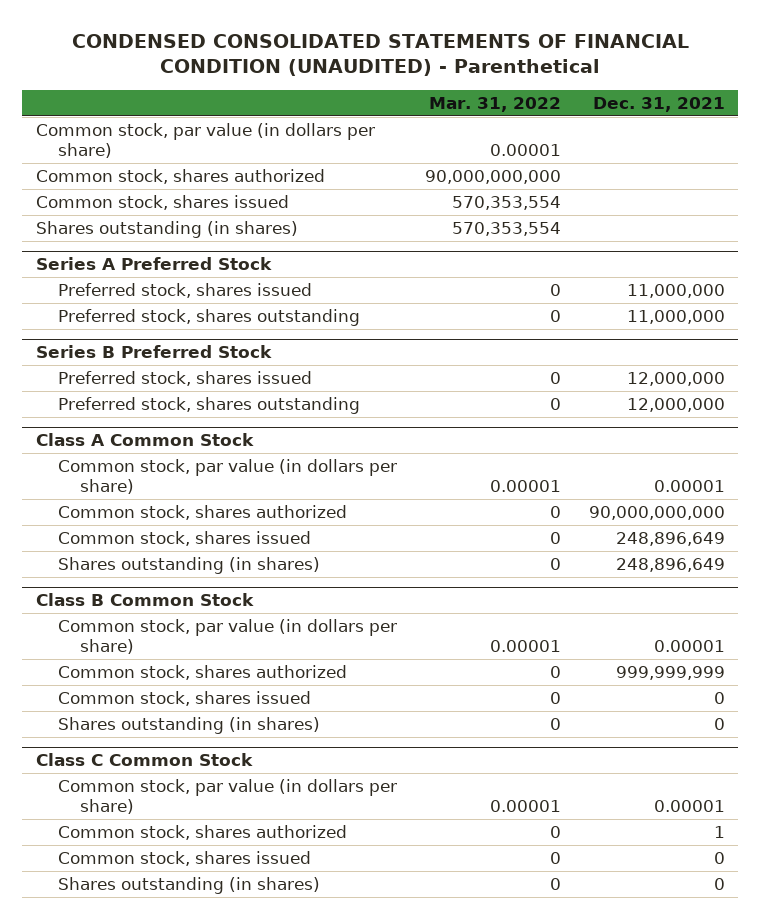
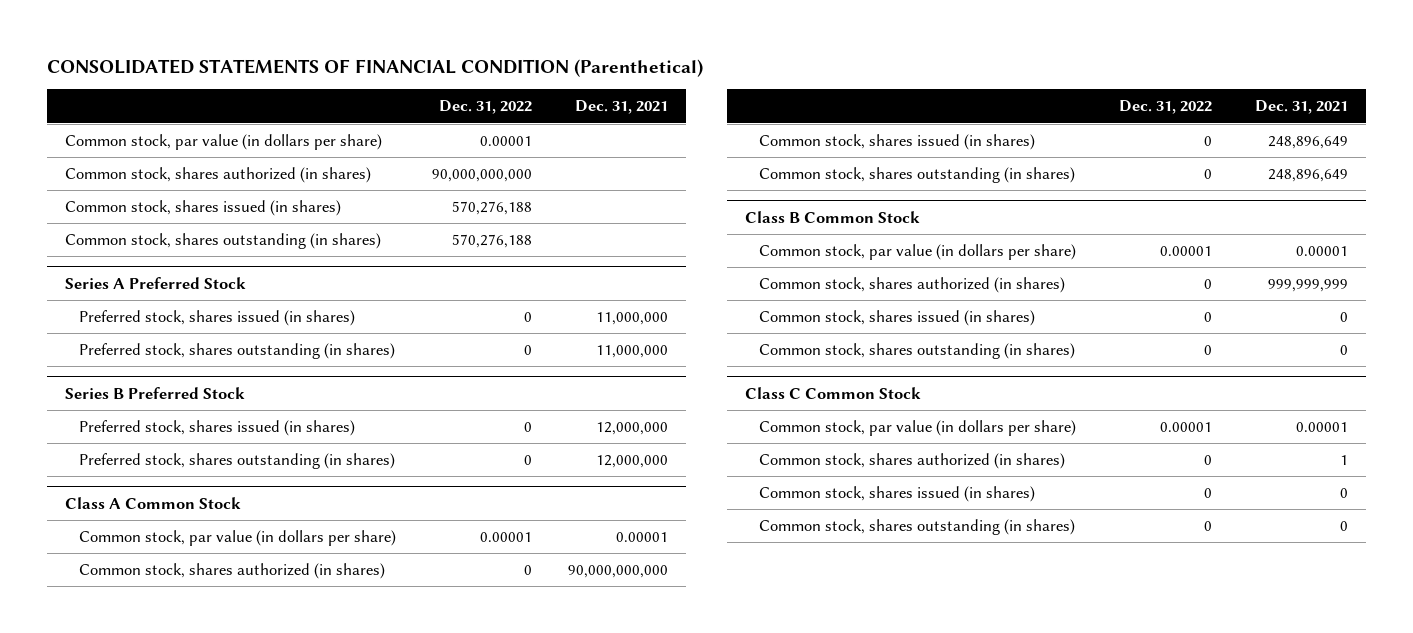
[72,33,690,77] CONDENSED CONSOLIDATED STATEMENTS OF FINANCIAL CONDITION (UNAUDITED) - Parenthetical -> [46,58,703,77] CONSOLIDATED STATEMENTS OF FINANCIAL CONDITION (Parenthetical)
[428,96,561,112] Mar. 31, 2022 -> none
none -> [438,100,532,115] Dec. 31, 2022
[36,169,326,185] Common stock, shares authorized -> [64,167,371,184] Common stock, shares authorized (in shares)
[36,195,290,211] Common stock, shares issued -> [64,200,341,217] Common stock, shares issued (in shares)
[36,221,299,239] Shares outstanding (in shares) -> [64,233,381,250] Common stock, shares outstanding (in shares)
[58,283,313,299] Preferred stock, shares issued -> [79,310,356,327] Preferred stock, shares issued (in shares)
[58,309,361,327] Preferred stock, shares outstanding -> [79,343,396,360] Preferred stock, shares outstanding (in shares)
[58,371,313,387] Preferred stock, shares issued -> [79,420,356,437] Preferred stock, shares issued (in shares)
[58,397,361,415] Preferred stock, shares outstanding -> [79,453,396,470] Preferred stock, shares outstanding (in shares)
[58,505,348,521] Common stock, shares authorized -> [79,563,386,580] Common stock, shares authorized (in shares)
[58,531,312,547] Common stock, shares issued -> [759,134,1036,151] Common stock, shares issued (in shares)
[58,557,321,575] Shares outstanding (in shares) -> [759,167,1076,184] Common stock, shares outstanding (in shares)
[58,665,348,681] Common stock, shares authorized -> [759,277,1066,294] Common stock, shares authorized (in shares)
[58,691,312,707] Common stock, shares issued -> [759,310,1036,327] Common stock, shares issued (in shares)
[58,717,321,735] Shares outstanding (in shares) -> [759,343,1076,360] Common stock, shares outstanding (in shares)
[58,825,348,841] Common stock, shares authorized -> [759,453,1066,470] Common stock, shares authorized (in shares)
[58,851,312,867] Common stock, shares issued -> [759,486,1036,503] Common stock, shares issued (in shares)
[58,877,321,895] Shares outstanding (in shares) -> [759,519,1076,536] Common stock, shares outstanding (in shares)

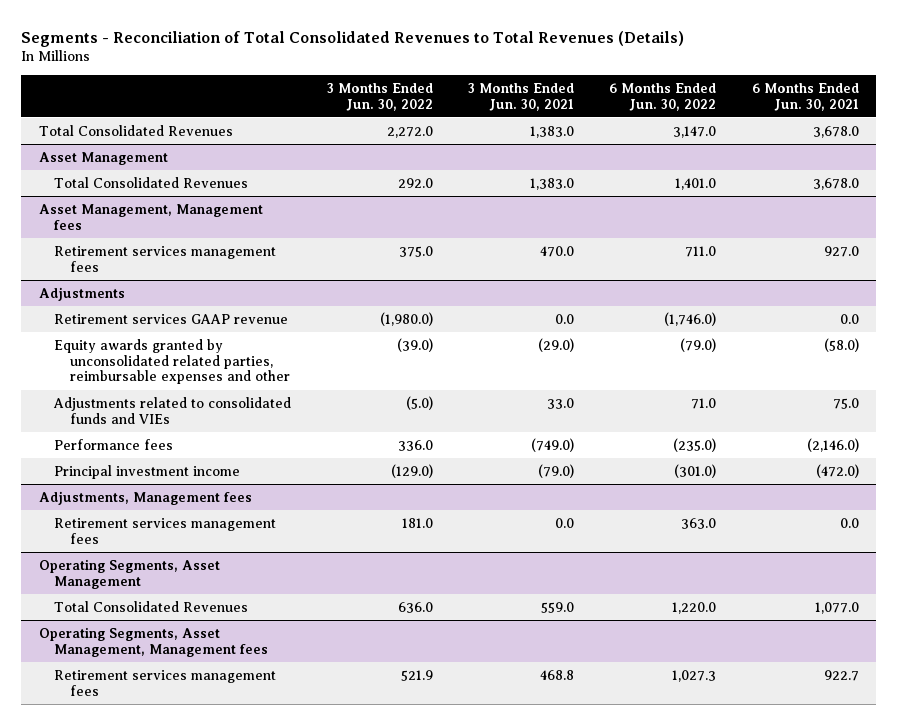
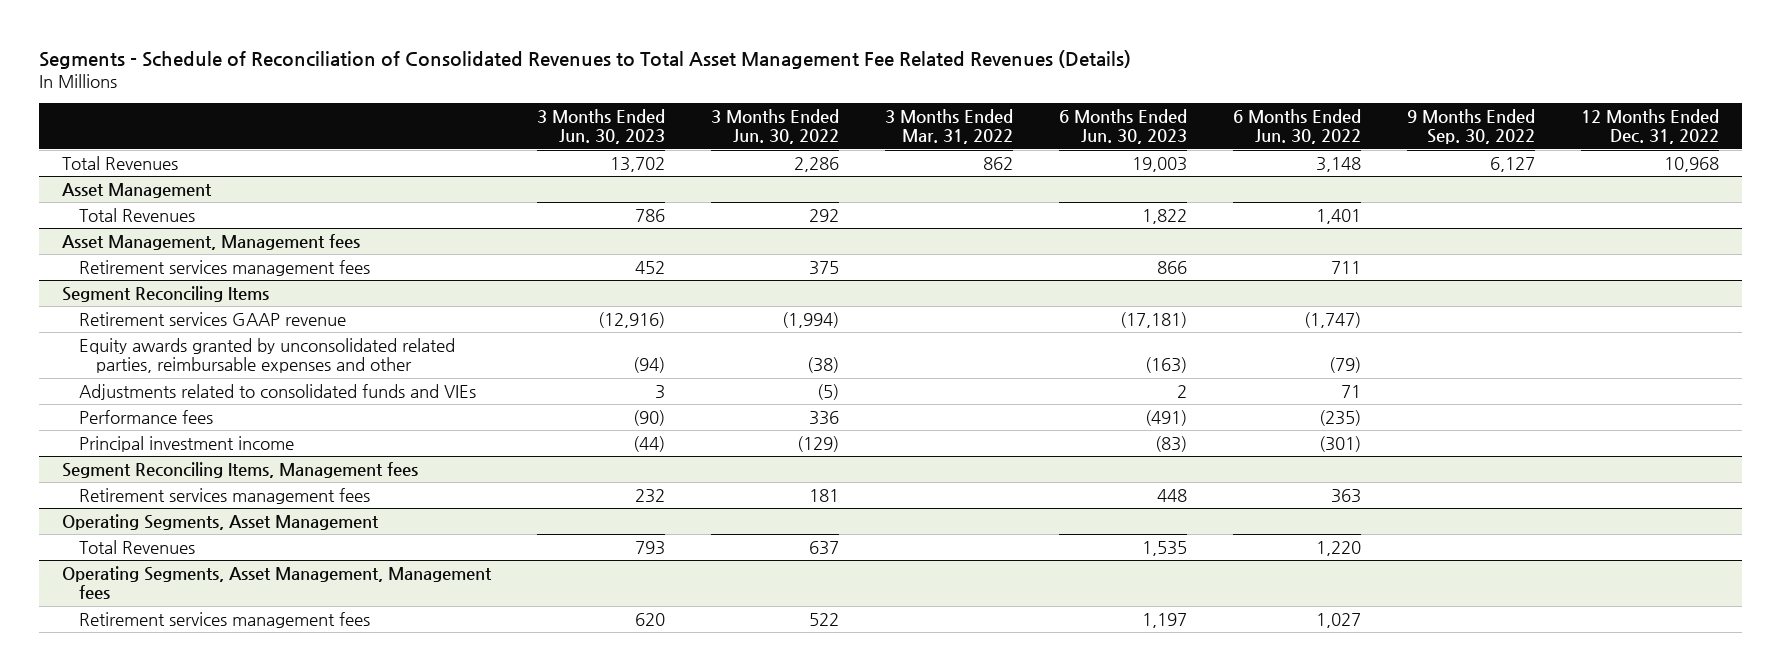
[21,30,685,47] Segments - Reconciliation of Total Consolidated Revenues to Total Revenues (Details) -> [39,49,1132,69] Segments - Schedule of Reconciliation of Consolidated Revenues to Total Asset Management Fee Related Revenues (Details)
[468,82,575,111] 3 Months Ended Jun. 30, 2021 -> none
[751,82,859,111] 6 Months Ended Jun. 30, 2021 -> none
none -> [537,108,666,145] 3 Months Ended Jun. 30, 2023
none -> [885,108,1014,145] 3 Months Ended Mar. 31, 2022
none -> [1059,108,1188,145] 6 Months Ended Jun. 30, 2023
none -> [1406,108,1535,145] 9 Months Ended Sep. 30, 2022
none -> [1580,108,1719,145] 12 Months Ended Dec. 31, 2022
[38,124,233,136] Total Consolidated Revenues -> [62,155,179,170] Total Revenues
[386,125,433,138] 2,272.0 -> [794,156,840,172] 2,286
[673,125,717,138] 3,147.0 -> [1315,156,1361,172] 3,148
[54,176,249,188] Total Consolidated Revenues -> [79,207,196,222] Total Revenues
[397,177,433,188] 292.0 -> [809,208,840,222] 292
[675,177,717,190] 1,401.0 -> [1315,208,1361,224] 1,401
[38,490,252,505] Adjustments, Management fees -> none
[398,245,433,257] 375.0 -> [809,260,840,275] 375
[685,245,717,257] 711.0 -> [1330,260,1361,274] 711
[38,286,125,301] Adjustments -> [62,285,270,302] Segment Reconciling Items
[379,311,433,326] (1,980.0) -> [782,311,840,328] (1,994)
[664,311,717,326] (1,746.0) -> [1303,311,1361,328] (1,747)
[396,337,433,352] (39.0) -> [807,357,840,374] (38)
[680,337,717,352] (79.0) -> [1328,357,1361,374] (79)
[405,395,433,410] (5.0) -> [817,383,840,400] (5)
[691,397,717,409] 71.0 -> [1340,384,1361,398] 71
[397,439,433,451] 336.0 -> [809,410,840,425] 336
[673,437,717,452] (235.0) -> [1318,409,1361,426] (235)
[390,463,433,478] (129.0) -> [797,435,840,452] (129)
[674,463,717,478] (301.0) -> [1318,435,1361,452] (301)
none -> [62,461,419,478] Segment Reconciling Items, Management fees
[401,517,433,528] 181.0 -> [809,488,840,502] 181
[681,517,717,529] 363.0 -> [1330,488,1361,503] 363
[54,600,249,612] Total Consolidated Revenues -> [79,539,196,554] Total Revenues
[397,601,433,613] 636.0 -> [809,540,840,555] 637
[672,601,717,614] 1,220.0 -> [1315,540,1361,556] 1,220
[400,669,433,681] 521.9 -> [809,612,840,626] 522
[672,669,717,682] 1,027.3 -> [1315,612,1361,628] 1,027

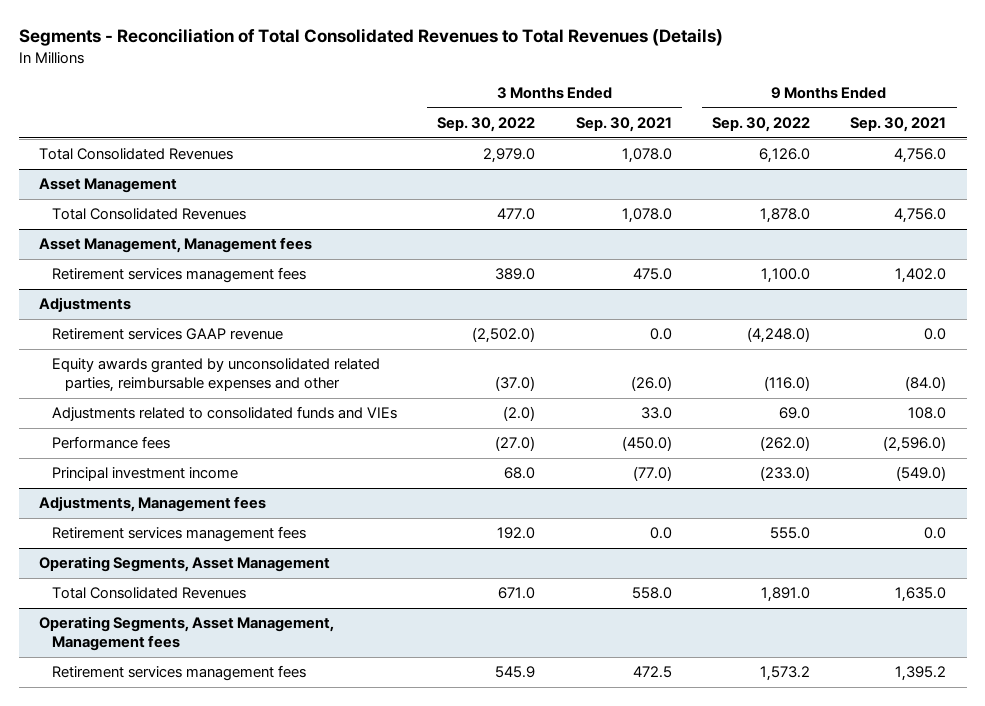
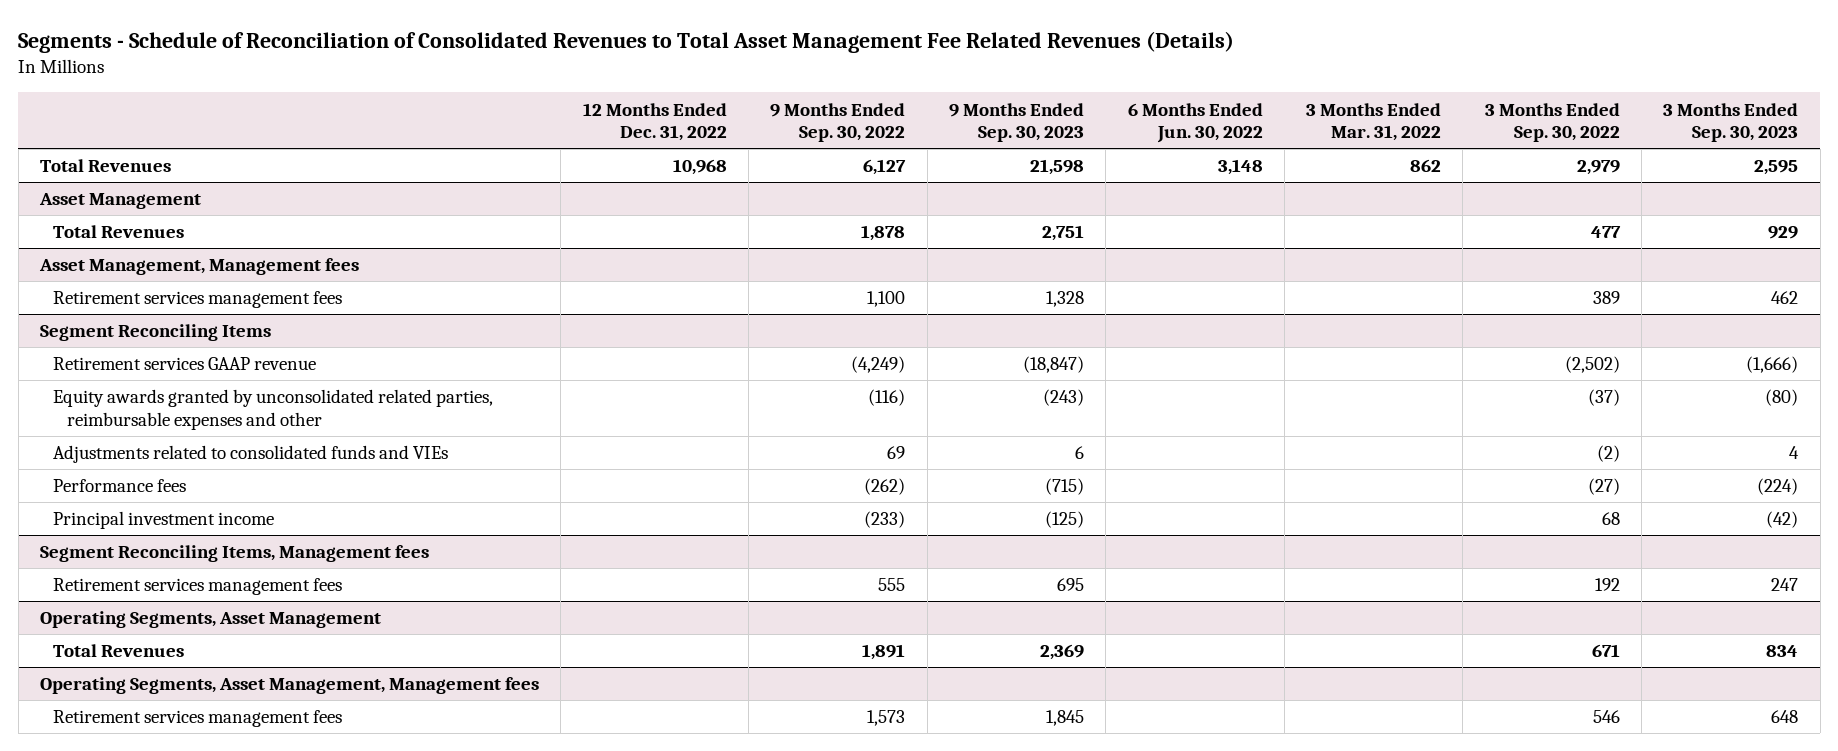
[18,28,723,47] Segments - Reconciliation of Total Consolidated Revenues to Total Revenues (Details) -> [18,30,1235,53] Segments - Schedule of Reconciliation of Consolidated Revenues to Total Asset Management Fee Related Revenues (Details)
[575,117,672,133] Sep. 30, 2021 -> none
[850,117,947,133] Sep. 30, 2021 -> none
none -> [582,102,727,142] 12 Months Ended Dec. 31, 2022
none -> [948,102,1084,143] 9 Months Ended Sep. 30, 2023
none -> [1127,102,1263,144] 6 Months Ended Jun. 30, 2022
none -> [1306,102,1442,142] 3 Months Ended Mar. 31, 2022
none -> [1663,102,1799,143] 3 Months Ended Sep. 30, 2023
[38,148,233,161] Total Consolidated Revenues -> [39,159,171,173] Total Revenues
[483,148,536,164] 2,979.0 -> [1576,160,1620,176] 2,979
[759,148,811,164] 6,126.0 -> [863,159,907,176] 6,127
[51,208,246,221] Total Consolidated Revenues -> [53,225,185,239] Total Revenues
[497,208,536,221] 477.0 -> [1590,226,1621,239] 477
[760,208,811,224] 1,878.0 -> [861,225,906,242] 1,878
[38,496,266,513] Adjustments, Management fees -> none
[495,268,536,281] 389.0 -> [1592,291,1620,305] 389
[761,268,811,284] 1,100.0 -> [867,291,906,308] 1,100
[38,297,131,313] Adjustments -> [39,324,271,342] Segment Reconciling Items
[472,327,536,344] (2,502.0) -> [1564,356,1620,374] (2,502)
[747,327,811,344] (4,248.0) -> [851,356,906,374] (4,249)
[495,376,536,392] (37.0) -> [1587,389,1620,407] (37)
[764,376,811,392] (116.0) -> [868,389,906,407] (116)
[503,406,536,422] (2.0) -> [1596,445,1620,463] (2)
[779,407,811,420] 69.0 -> [887,446,906,460] 69
[495,436,536,452] (27.0) -> [1587,478,1620,496] (27)
[760,436,811,452] (262.0) -> [864,478,906,496] (262)
[504,467,536,480] 68.0 -> [1601,512,1620,526] 68
[760,466,811,482] (233.0) -> [864,511,906,529] (233)
none -> [39,545,429,563] Segment Reconciling Items, Management fees
[497,527,536,540] 192.0 -> [1594,578,1620,592] 192
[770,527,811,540] 555.0 -> [878,578,906,592] 555
[51,587,246,600] Total Consolidated Revenues -> [53,644,185,658] Total Revenues
[498,587,536,600] 671.0 -> [1591,644,1620,658] 671
[761,587,811,603] 1,891.0 -> [862,644,906,661] 1,891
[495,666,536,679] 545.9 -> [1592,710,1620,724] 546
[760,666,811,682] 1,573.2 -> [867,710,906,727] 1,573

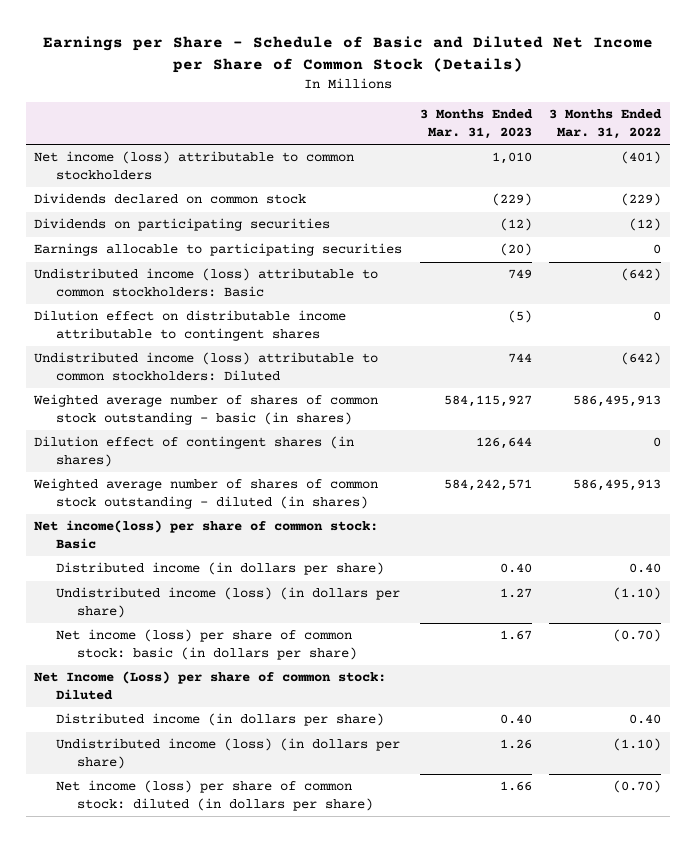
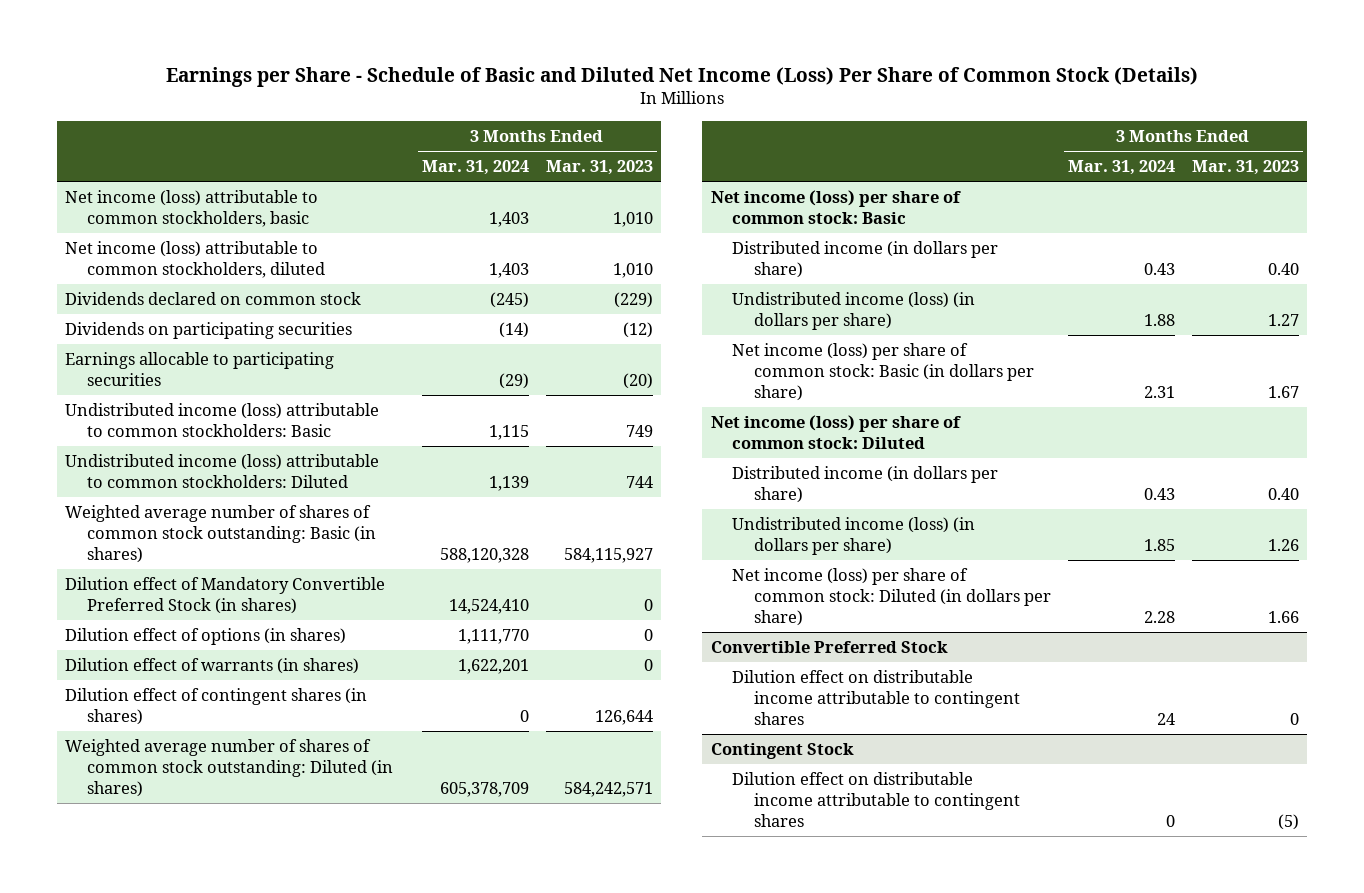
[42,36,653,74] Earnings per Share - Schedule of Basic and Diluted Net Income per Share of Common Stock (Details) -> [165,67,1198,88] Earnings per Share - Schedule of Basic and Diluted Net Income (Loss) Per Share of Common Stock (Details)
[549,109,663,139] 3 Months Ended Mar. 31, 2022 -> none
none -> [421,160,529,176] Mar. 31, 2024
[34,151,355,180] Net income (loss) attributable to common stockholders -> [65,190,319,228] Net income (loss) attributable to common stockholders, basic
none -> [65,241,325,279] Net income (loss) attributable to common stockholders, diluted
[34,310,347,341] Dilution effect on distributable income attributable to contingent shares -> none
[33,394,379,425] Weighted average number of shares of common stock outstanding - basic (in shares) -> [65,505,376,564] Weighted average number of shares of common stock outstanding: Basic (in shares)
none -> [65,577,386,615] Dilution effect of Mandatory Convertible Preferred Stock (in shares)
none -> [65,628,347,646] Dilution effect of options (in shares)
none -> [65,658,360,675] Dilution effect of warrants (in shares)
[33,478,379,509] Weighted average number of shares of common stock outstanding - diluted (in shares) -> [65,739,393,798] Weighted average number of shares of common stock outstanding: Diluted (in shares)
[34,520,379,549] Net income(loss) per share of common stock: Basic -> [710,190,961,225] Net income (loss) per share of common stock: Basic
[55,629,358,660] Net income (loss) per share of common stock: basic (in dollars per share) -> [732,343,1034,402] Net income (loss) per share of common stock: Basic (in dollars per share)
[34,671,387,700] Net Income (Loss) per share of common stock: Diluted -> [710,415,961,450] Net income (loss) per share of common stock: Diluted
[55,780,374,811] Net income (loss) per share of common stock: diluted (in dollars per share) -> [732,568,1051,627] Net income (loss) per share of common stock: Diluted (in dollars per share)
none -> [710,641,948,654] Convertible Preferred Stock
none -> [732,670,1020,726] Dilution effect on distributable income attributable to contingent shares
none -> [710,743,854,760] Contingent Stock
none -> [732,772,1020,828] Dilution effect on distributable income attributable to contingent shares

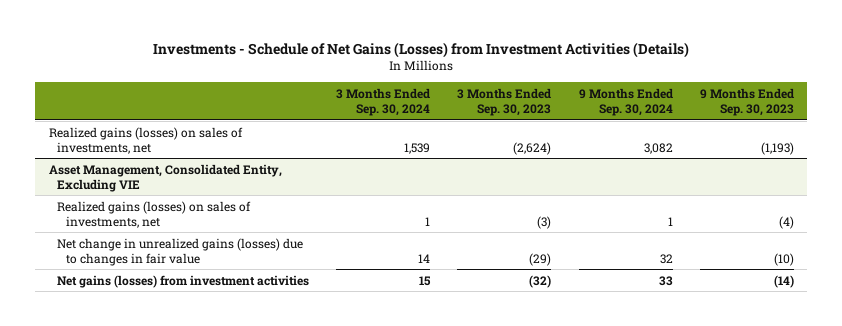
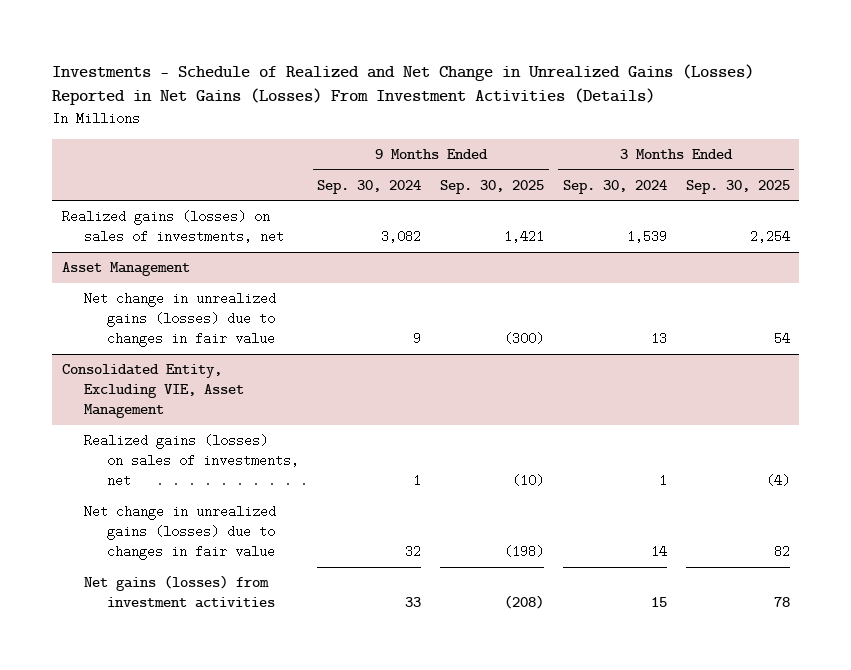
[153,42,690,59] Investments - Schedule of Net Gains (Losses) from Investment Activities (Details) -> [52,63,755,106] Investments - Schedule of Realized and Net Change in Unrealized Gains (Losses) Reported in Net Gains (Losses) From Investment Activities (Details)
[457,87,552,117] 3 Months Ended Sep. 30, 2023 -> none
[699,87,794,117] 9 Months Ended Sep. 30, 2023 -> none
none -> [440,179,545,194] Sep. 30, 2025
none -> [685,179,790,194] Sep. 30, 2025
none -> [61,262,190,277] Asset Management
none -> [84,292,277,348] Net change in unrealized gains (losses) due to changes in fair value
[48,163,282,192] Asset Management, Consolidated Entity, Excluding VIE -> [61,364,245,419] Consolidated Entity, Excluding VIE, Asset Management

